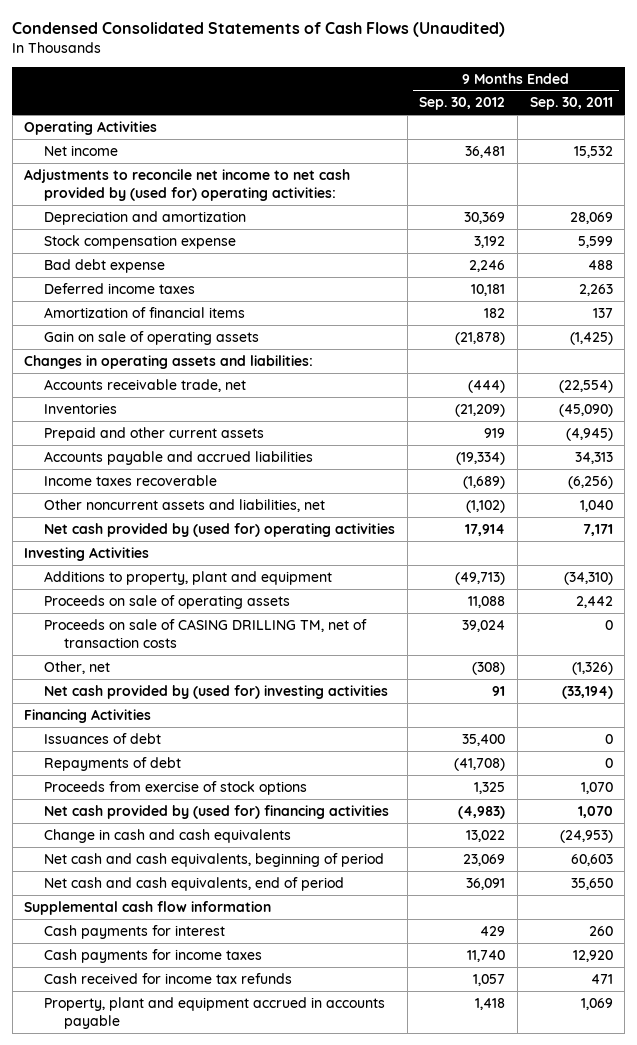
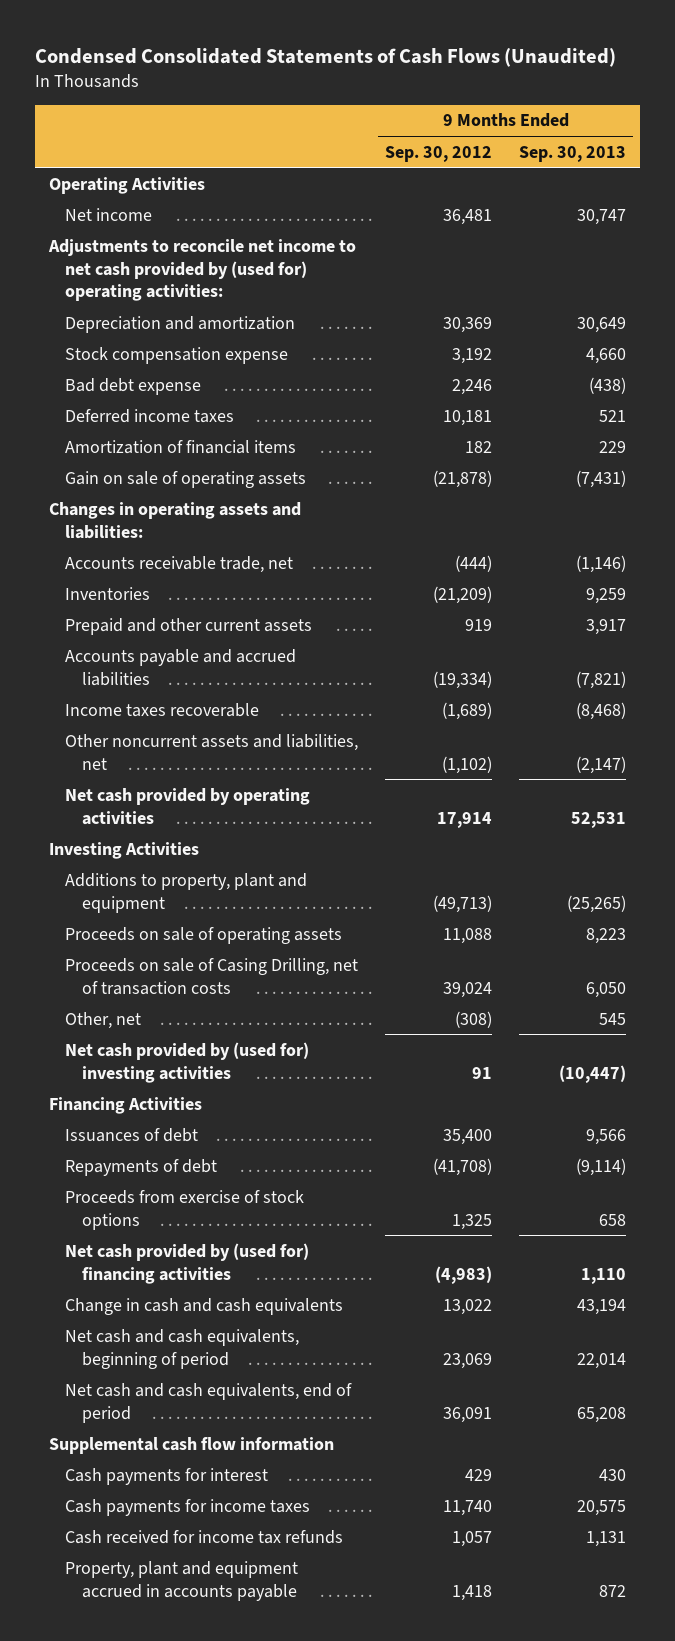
[529,97,613,111] Sep. 30, 2011 -> none
none -> [519,145,627,162] Sep. 30, 2013
[44,522,396,537] Net cash provided by (used for) operating activities -> [65,787,311,825] Net cash provided by operating activities
[44,618,368,648] Proceeds on sale of CASING DRILLING TM, net of transaction costs -> [65,957,359,995] Proceeds on sale of Casing Drilling, net of transaction costs

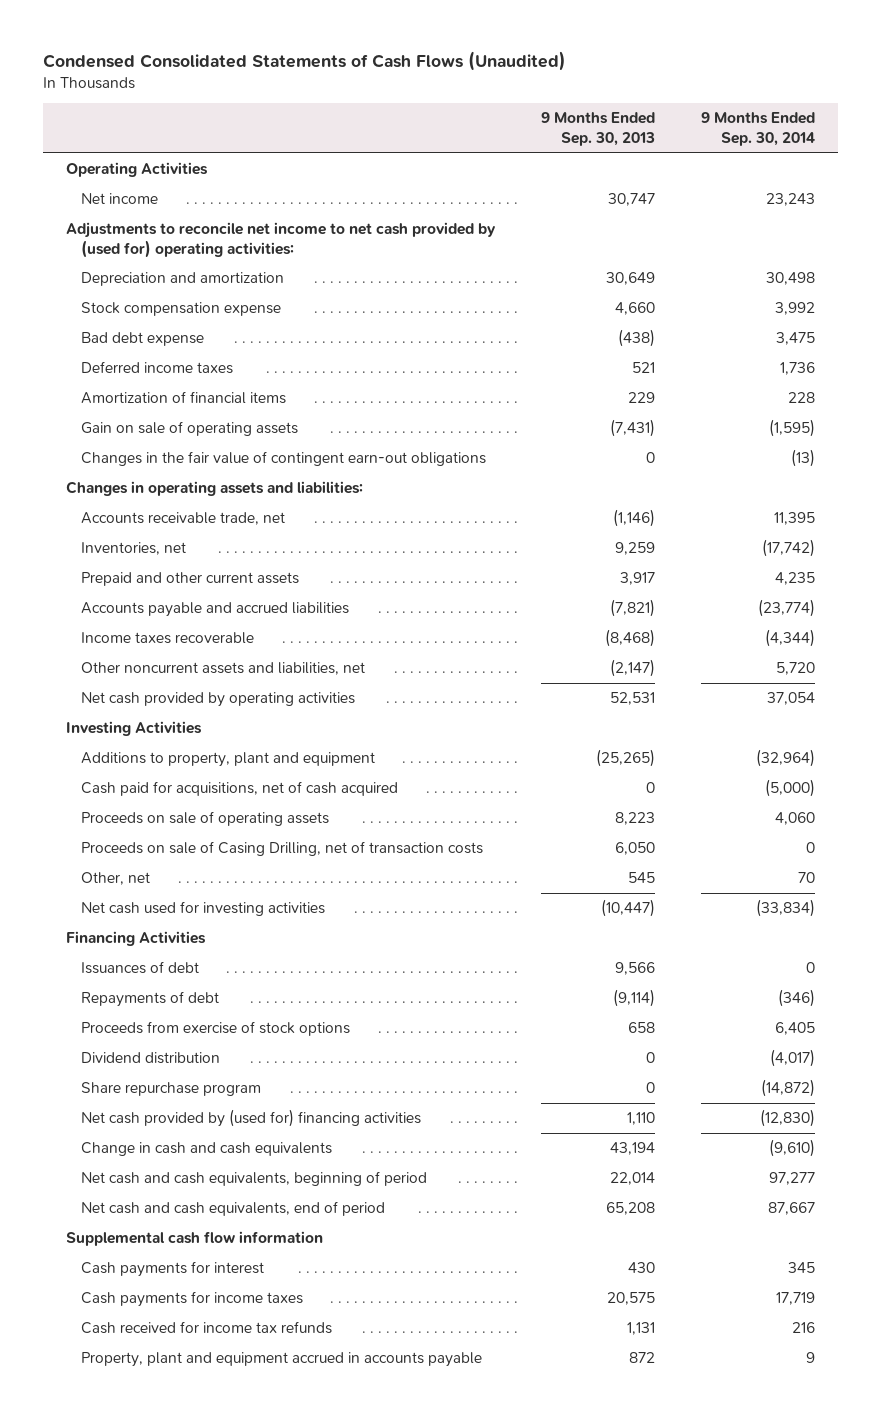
[385,145,493,162] Sep. 30, 2012 -> none
none -> [701,112,816,147] 9 Months Ended Sep. 30, 2014
none -> [80,451,486,467] Changes in the fair value of contingent earn-out obligations
[65,586,151,600] Inventories -> [80,542,186,556] Inventories, net
none -> [80,781,398,797] Cash paid for acquisitions, net of cash acquired
[65,1041,310,1083] Net cash provided by (used for) investing activities -> [80,901,325,917] Net cash used for investing activities
none -> [80,1052,220,1065] Dividend distribution
none -> [80,1082,261,1097] Share repurchase program

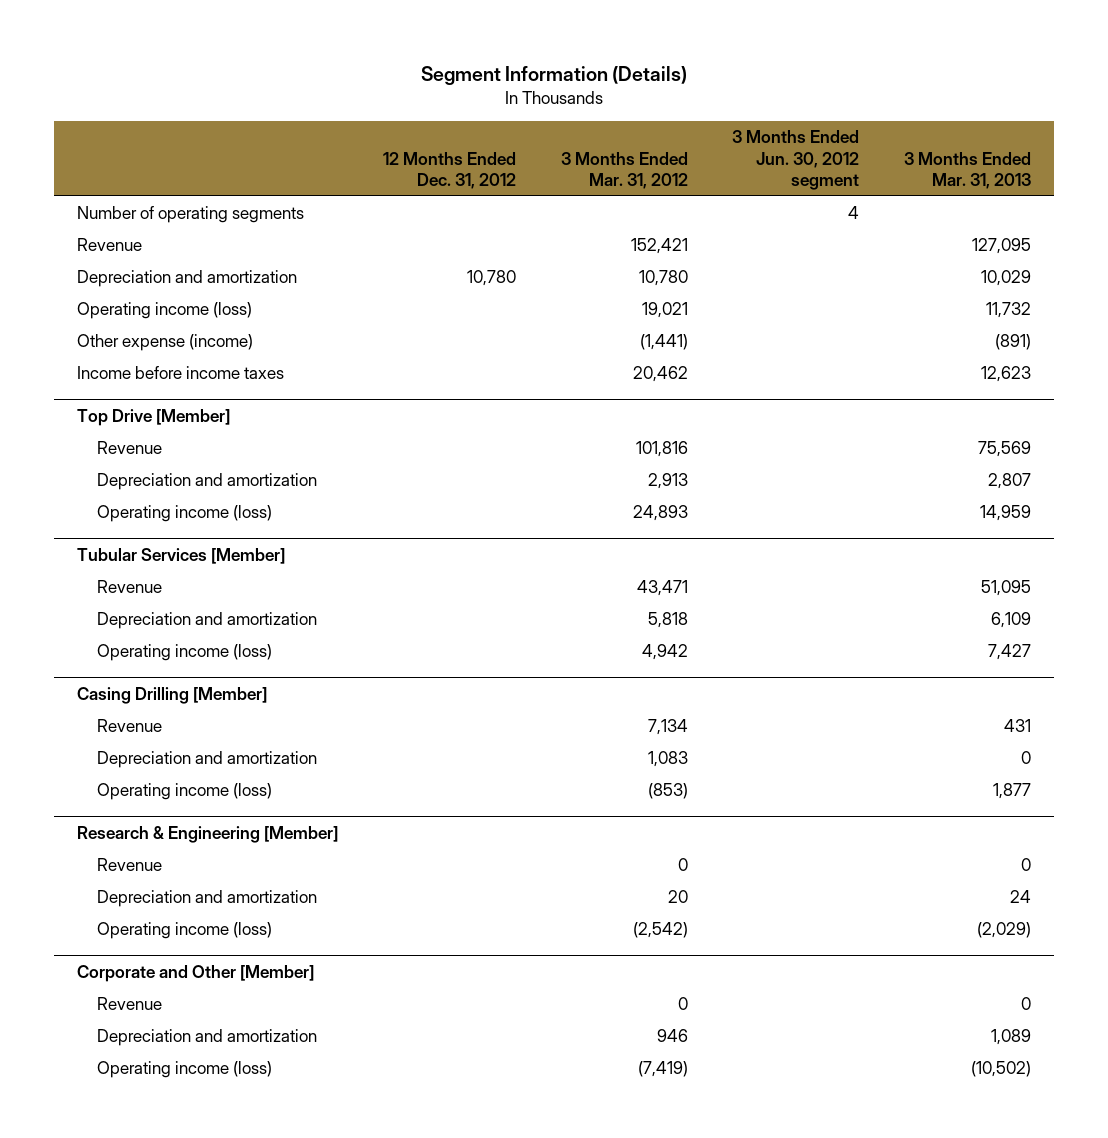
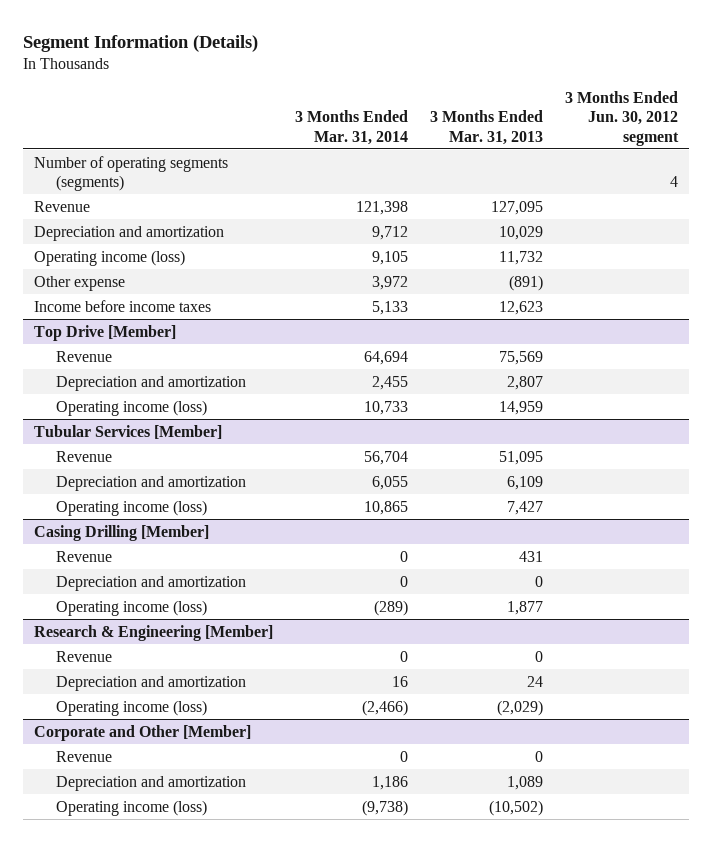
[382,151,516,190] 12 Months Ended Dec. 31, 2012 -> none
[560,151,688,190] 3 Months Ended Mar. 31, 2012 -> none
none -> [294,110,408,145] 3 Months Ended Mar. 31, 2014
[76,206,304,224] Number of operating segments -> [33,155,228,191] Number of operating segments (segments)
[76,334,253,352] Other expense (income) -> [33,275,125,291] Other expense

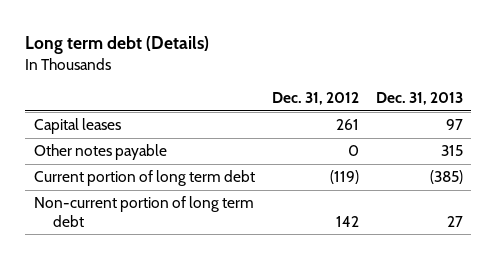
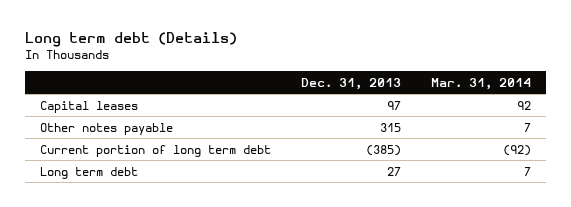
[271,92,359,106] Dec. 31, 2012 -> none
none -> [430,77,531,90] Mar. 31, 2014
[33,196,254,228] Non-current portion of long term debt -> [39,166,138,179] Long term debt

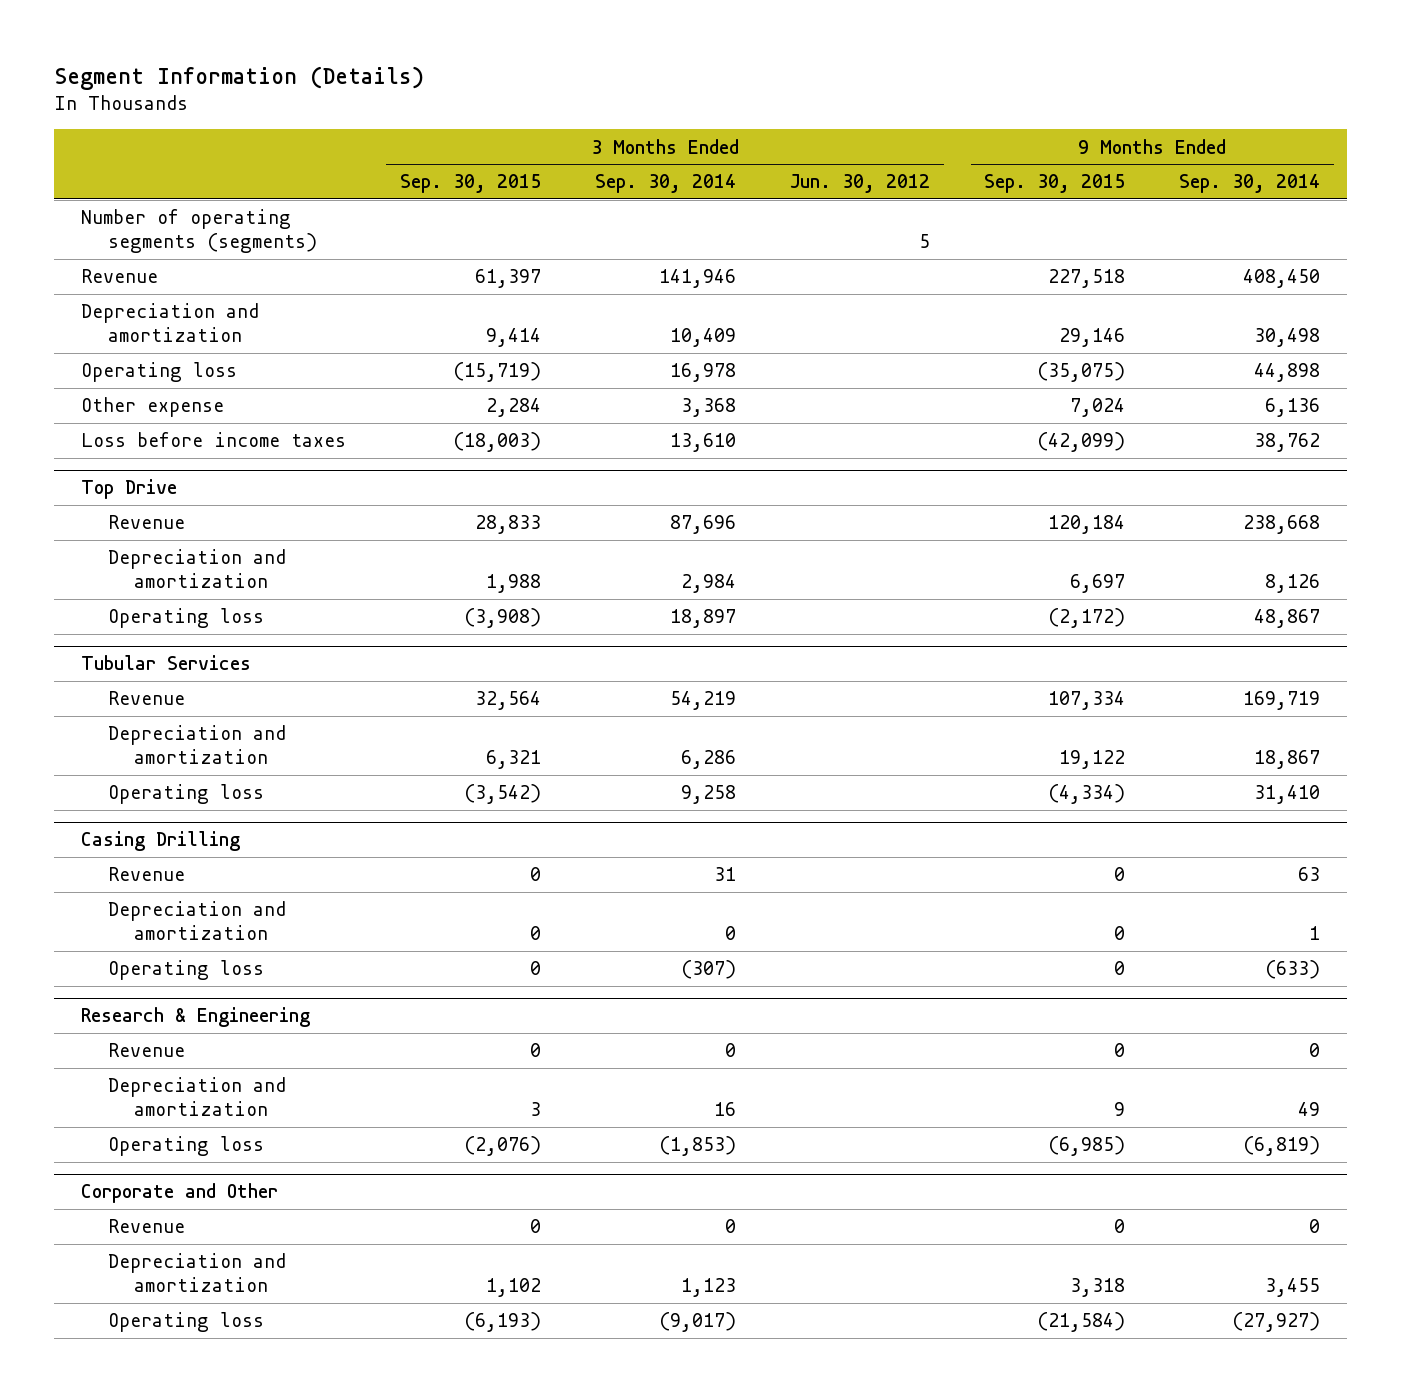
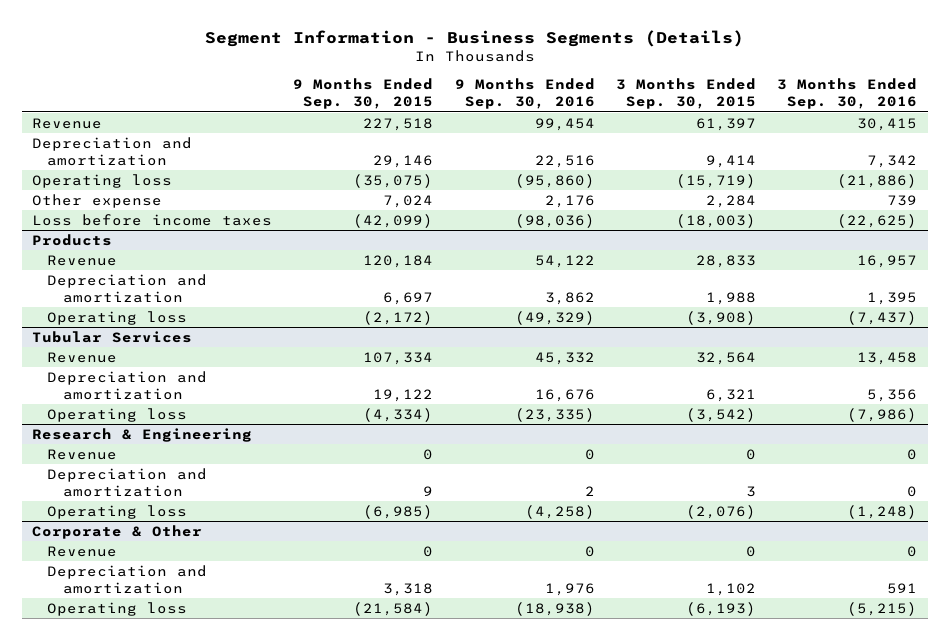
[53,65,424,90] Segment Information (Details) -> [204,29,744,47] Segment Information - Business Segments (Details)
[594,174,736,194] Sep. 30, 2014 -> none
[790,174,931,194] Jun. 30, 2012 -> none
[1179,174,1321,194] Sep. 30, 2014 -> none
none -> [454,78,595,110] 9 Months Ended Sep. 30, 2016
none -> [777,78,918,110] 3 Months Ended Sep. 30, 2016
[80,209,317,254] Number of operating segments (segments) -> none
[80,479,177,500] Top Drive -> [32,233,113,246] Products
[80,831,240,852] Casing Drilling -> none
[107,867,185,882] Revenue -> none
[107,901,286,941] Depreciation and amortization -> none
[107,960,264,981] Operating loss -> none
[80,1183,278,1204] Corporate and Other -> [32,524,203,539] Corporate & Other

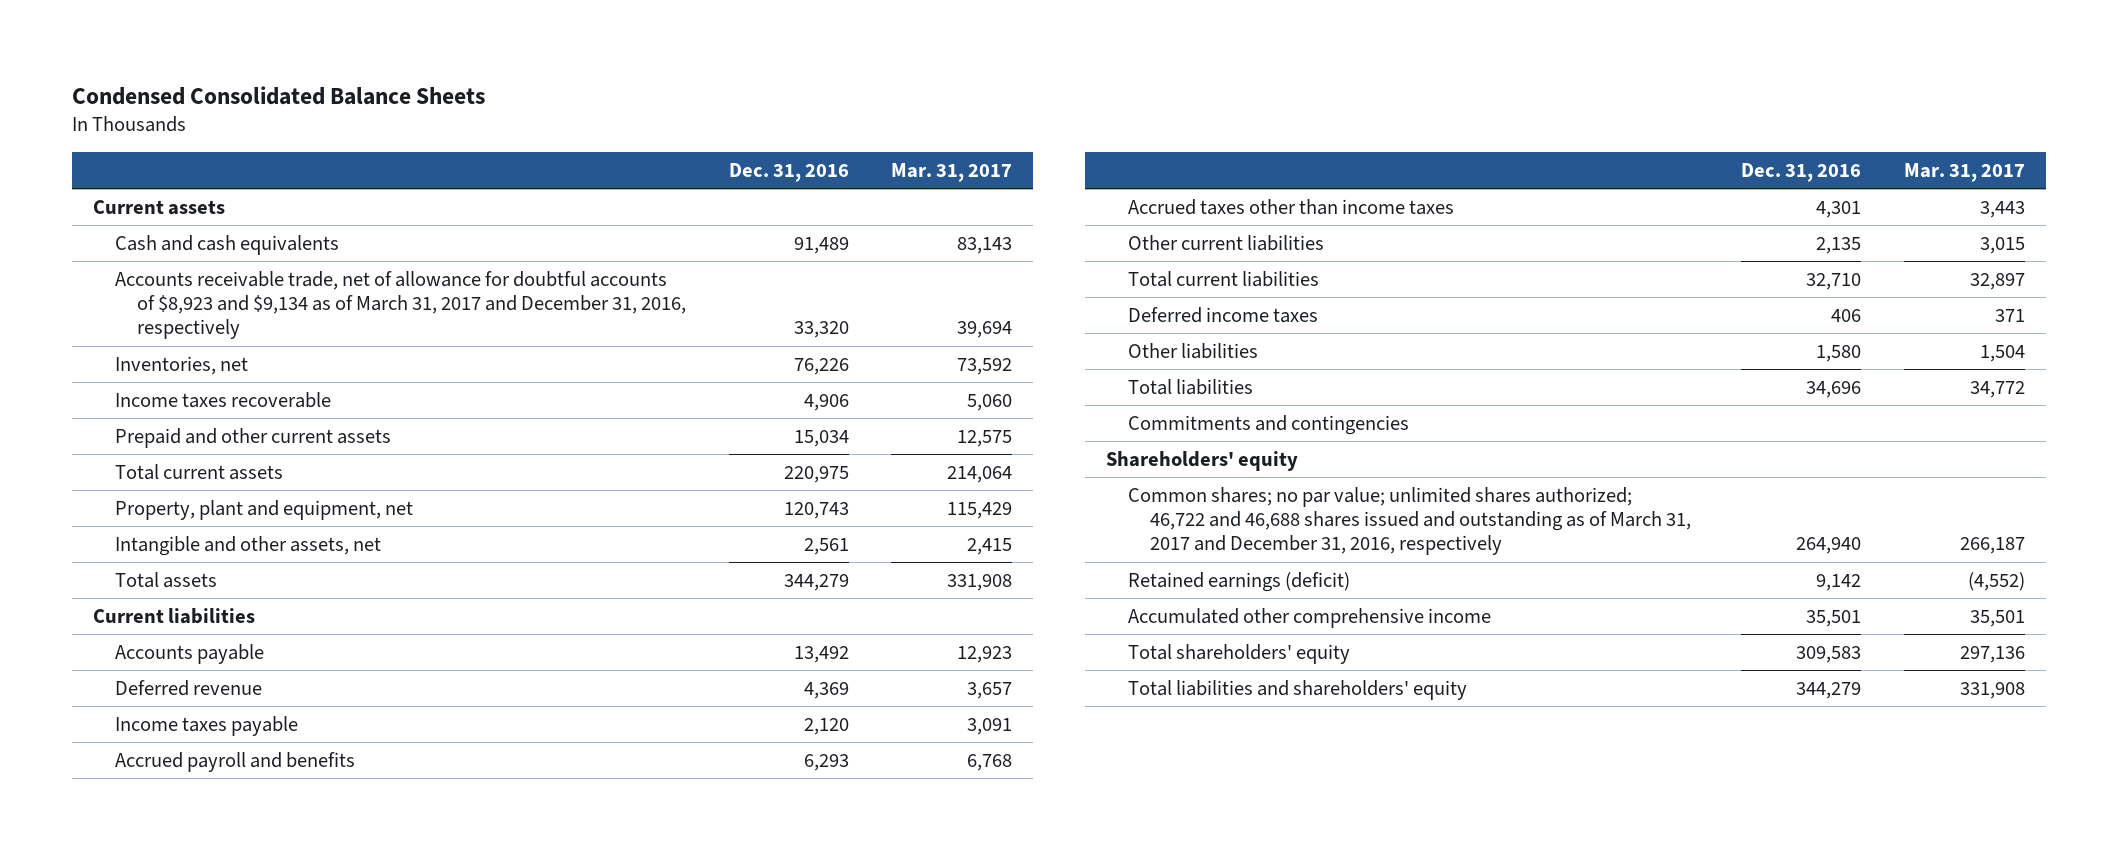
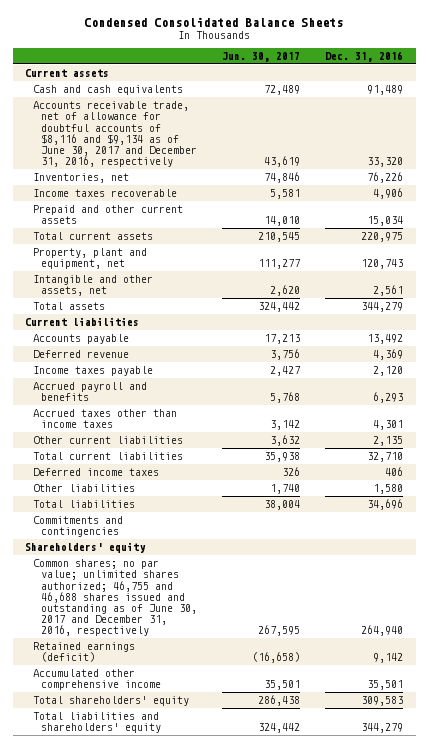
[891,162,1013,182] Mar. 31, 2017 -> none
none -> [222,52,301,63] Jun. 30, 2017
[115,270,687,340] Accounts receivable trade, net of allowance for doubtful accounts of $8,923 and $9,134 as of March 31, 2017 and December 31, 2016, respectively -> [33,101,197,168] Accounts receivable trade, net of allowance for doubtful accounts of $8,116 and $9,134 as of June 30, 2017 and December 31, 2016, respectively
[1127,486,1692,556] Common shares; no par value; unlimited shares authorized; 46,722 and 46,688 shares issued and outstanding as of March 31, 2017 and December 31, 2016, respectively -> [33,559,197,637] Common shares; no par value; unlimited shares authorized; 46,755 and 46,688 shares issued and outstanding as of June 30, 2017 and December 31, 2016, respectively

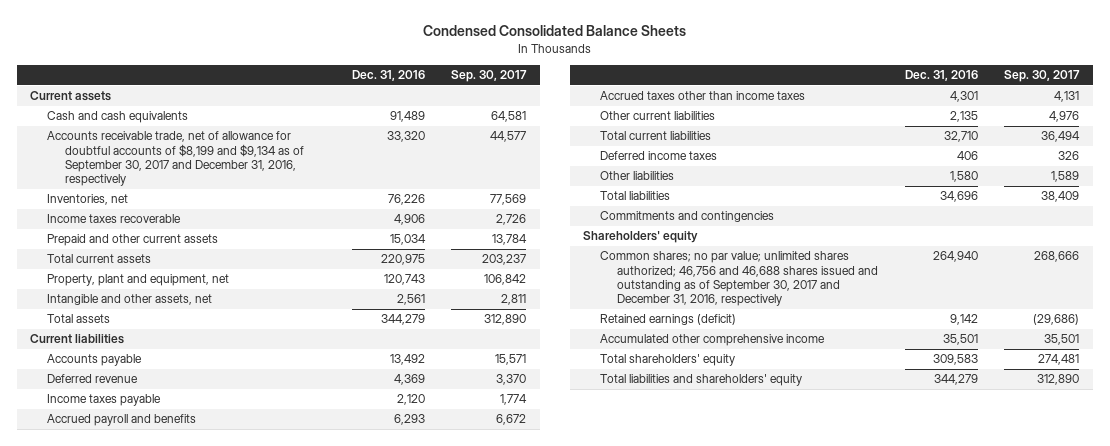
[222,52,301,63] Jun. 30, 2017 -> none
none -> [451,70,528,83] Sep. 30, 2017
[33,101,197,168] Accounts receivable trade, net of allowance for doubtful accounts of $8,116 and $9,134 as of June 30, 2017 and December 31, 2016, respectively -> [47,131,304,187] Accounts receivable trade, net of allowance for doubtful accounts of $8,199 and $9,134 as of September 30, 2017 and December 31, 2016, respectively
[33,559,197,637] Common shares; no par value; unlimited shares authorized; 46,755 and 46,688 shares issued and outstanding as of June 30, 2017 and December 31, 2016, respectively -> [600,251,879,307] Common shares; no par value; unlimited shares authorized; 46,756 and 46,688 shares issued and outstanding as of September 30, 2017 and December 31, 2016, respectively

